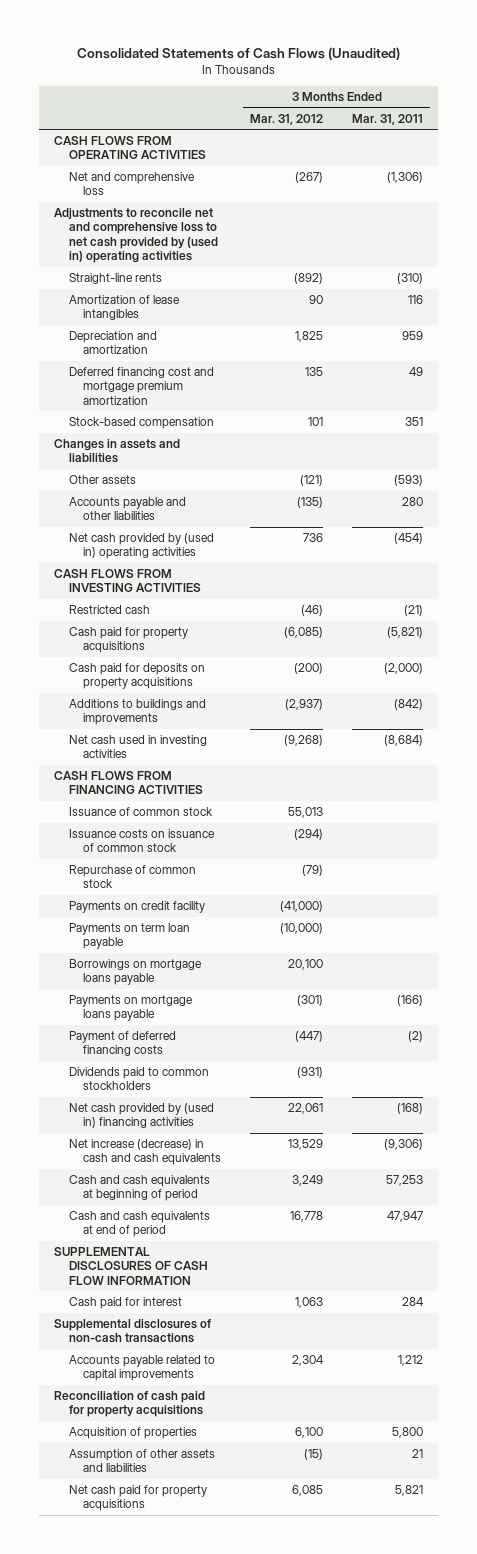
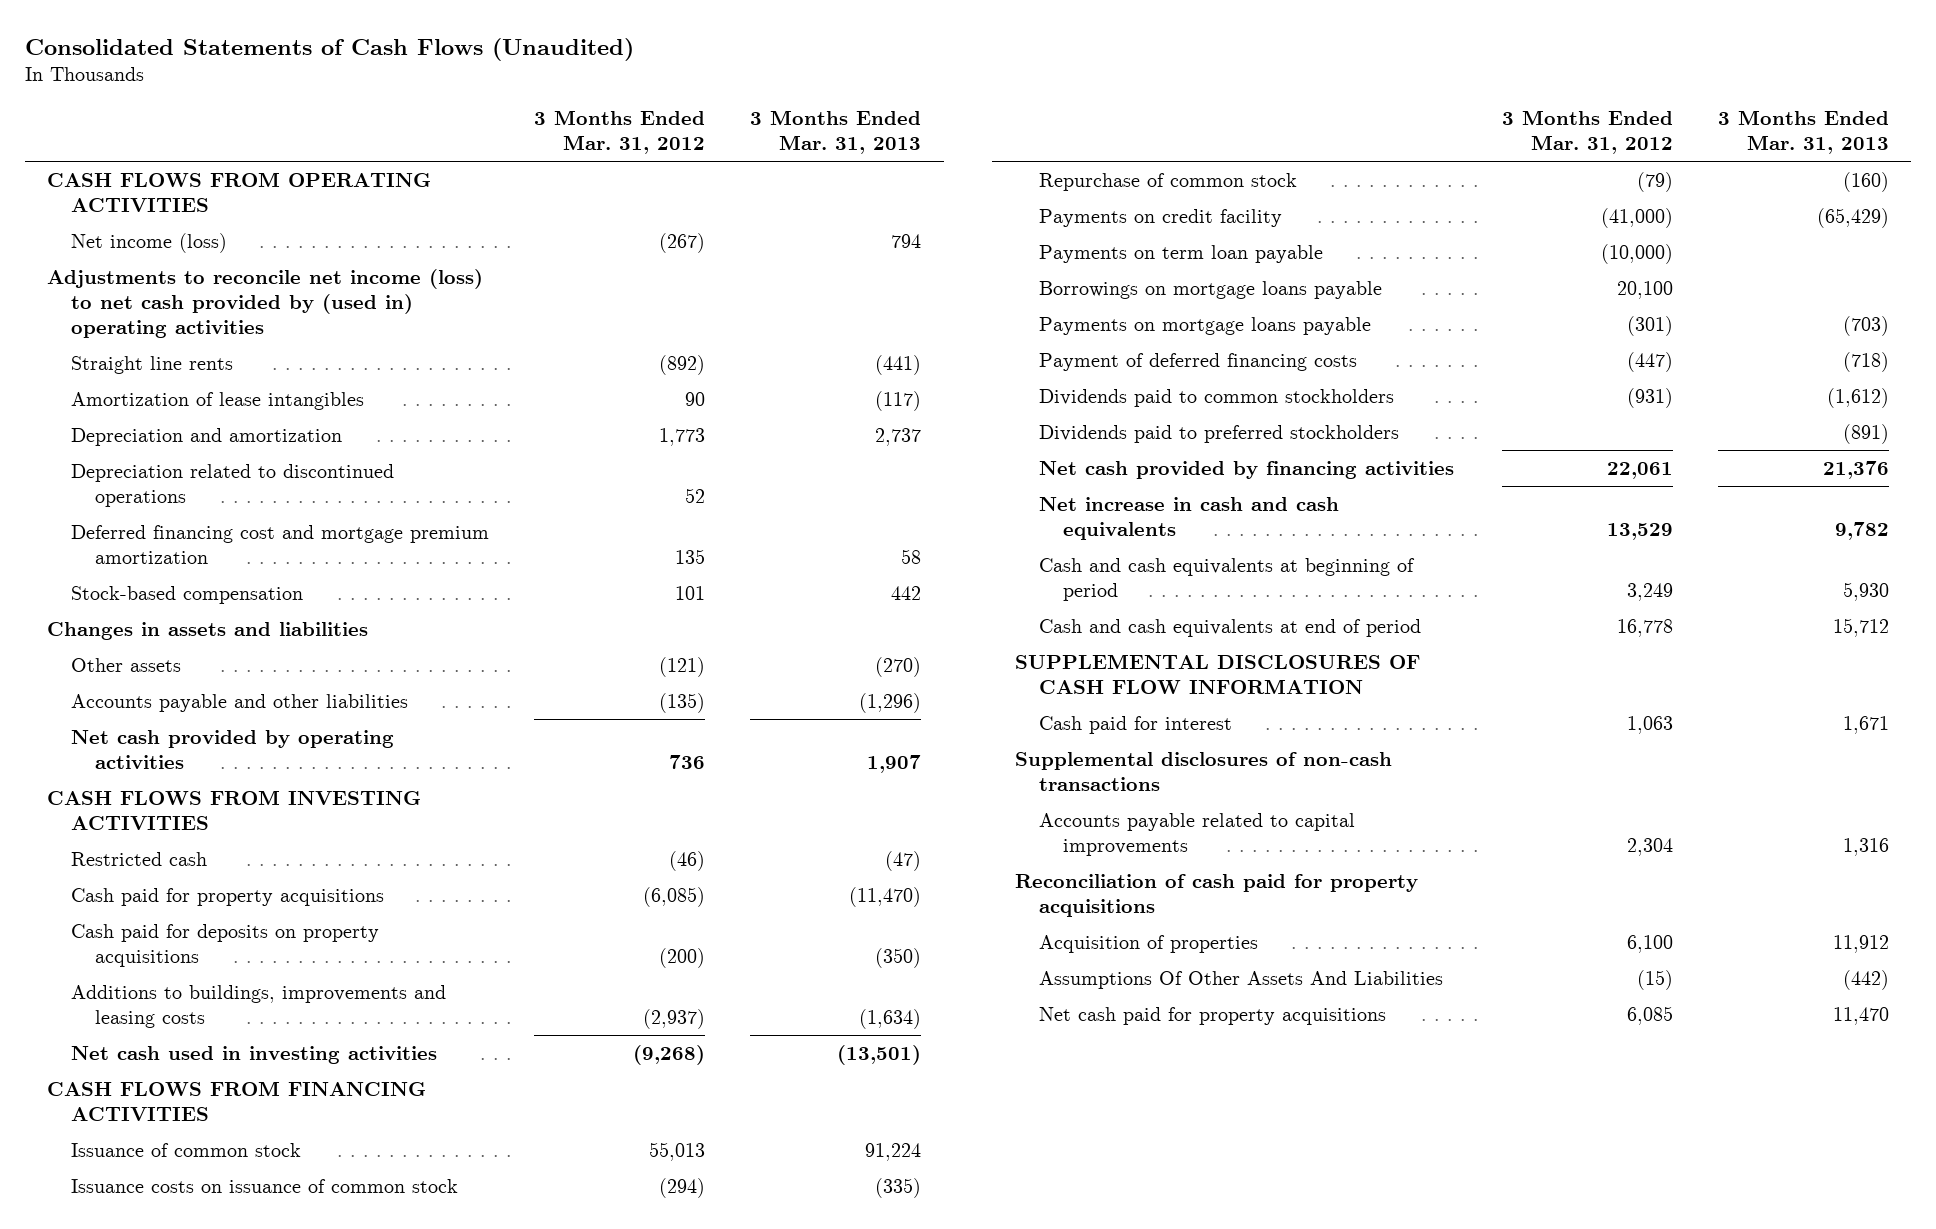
[352,113,424,125] Mar. 31, 2011 -> none
none -> [750,109,922,155] 3 Months Ended Mar. 31, 2013
[68,172,195,196] Net and comprehensive loss -> [71,232,228,253] Net income (loss)
[53,208,218,264] Adjustments to reconcile net and comprehensive loss to net cash provided by (used in) operating activities -> [47,268,484,338] Adjustments to reconcile net income (loss) to net cash provided by (used in) operating activities
[68,273,162,285] Straight-line rents -> [71,355,234,374] Straight line rents
[295,331,324,343] 1,825 -> [659,427,706,446] 1,773
none -> [71,463,395,507] Depreciation related to discontinued operations
[68,533,214,560] Net cash provided by (used in) operating activities -> [71,729,395,769] Net cash provided by operating activities
[68,699,206,726] Additions to buildings and improvements -> [71,984,447,1028] Additions to buildings, improvements and leasing costs
none -> [1038,424,1399,443] Dividends paid to preferred stockholders
[68,1103,214,1129] Net cash provided by (used in) financing activities -> [1038,460,1454,479] Net cash provided by financing activities
[68,1139,222,1166] Net increase (decrease) in cash and cash equivalents -> [1038,496,1339,540] Net increase in cash and cash equivalents
[68,1449,215,1473] Assumption of other assets and liabilities -> [1038,970,1443,989] Assumptions Of Other Assets And Liabilities

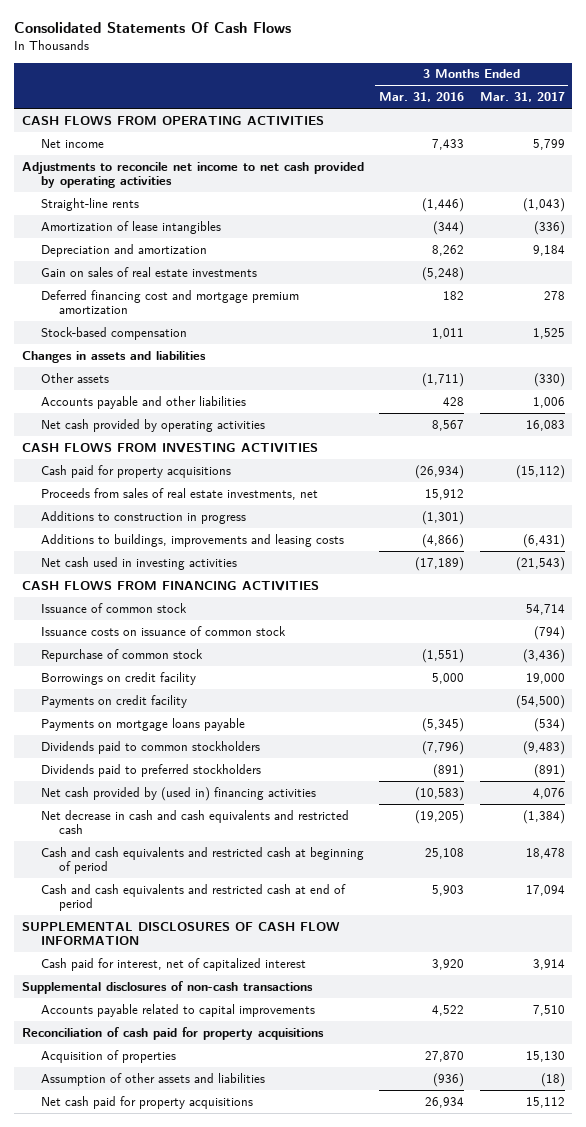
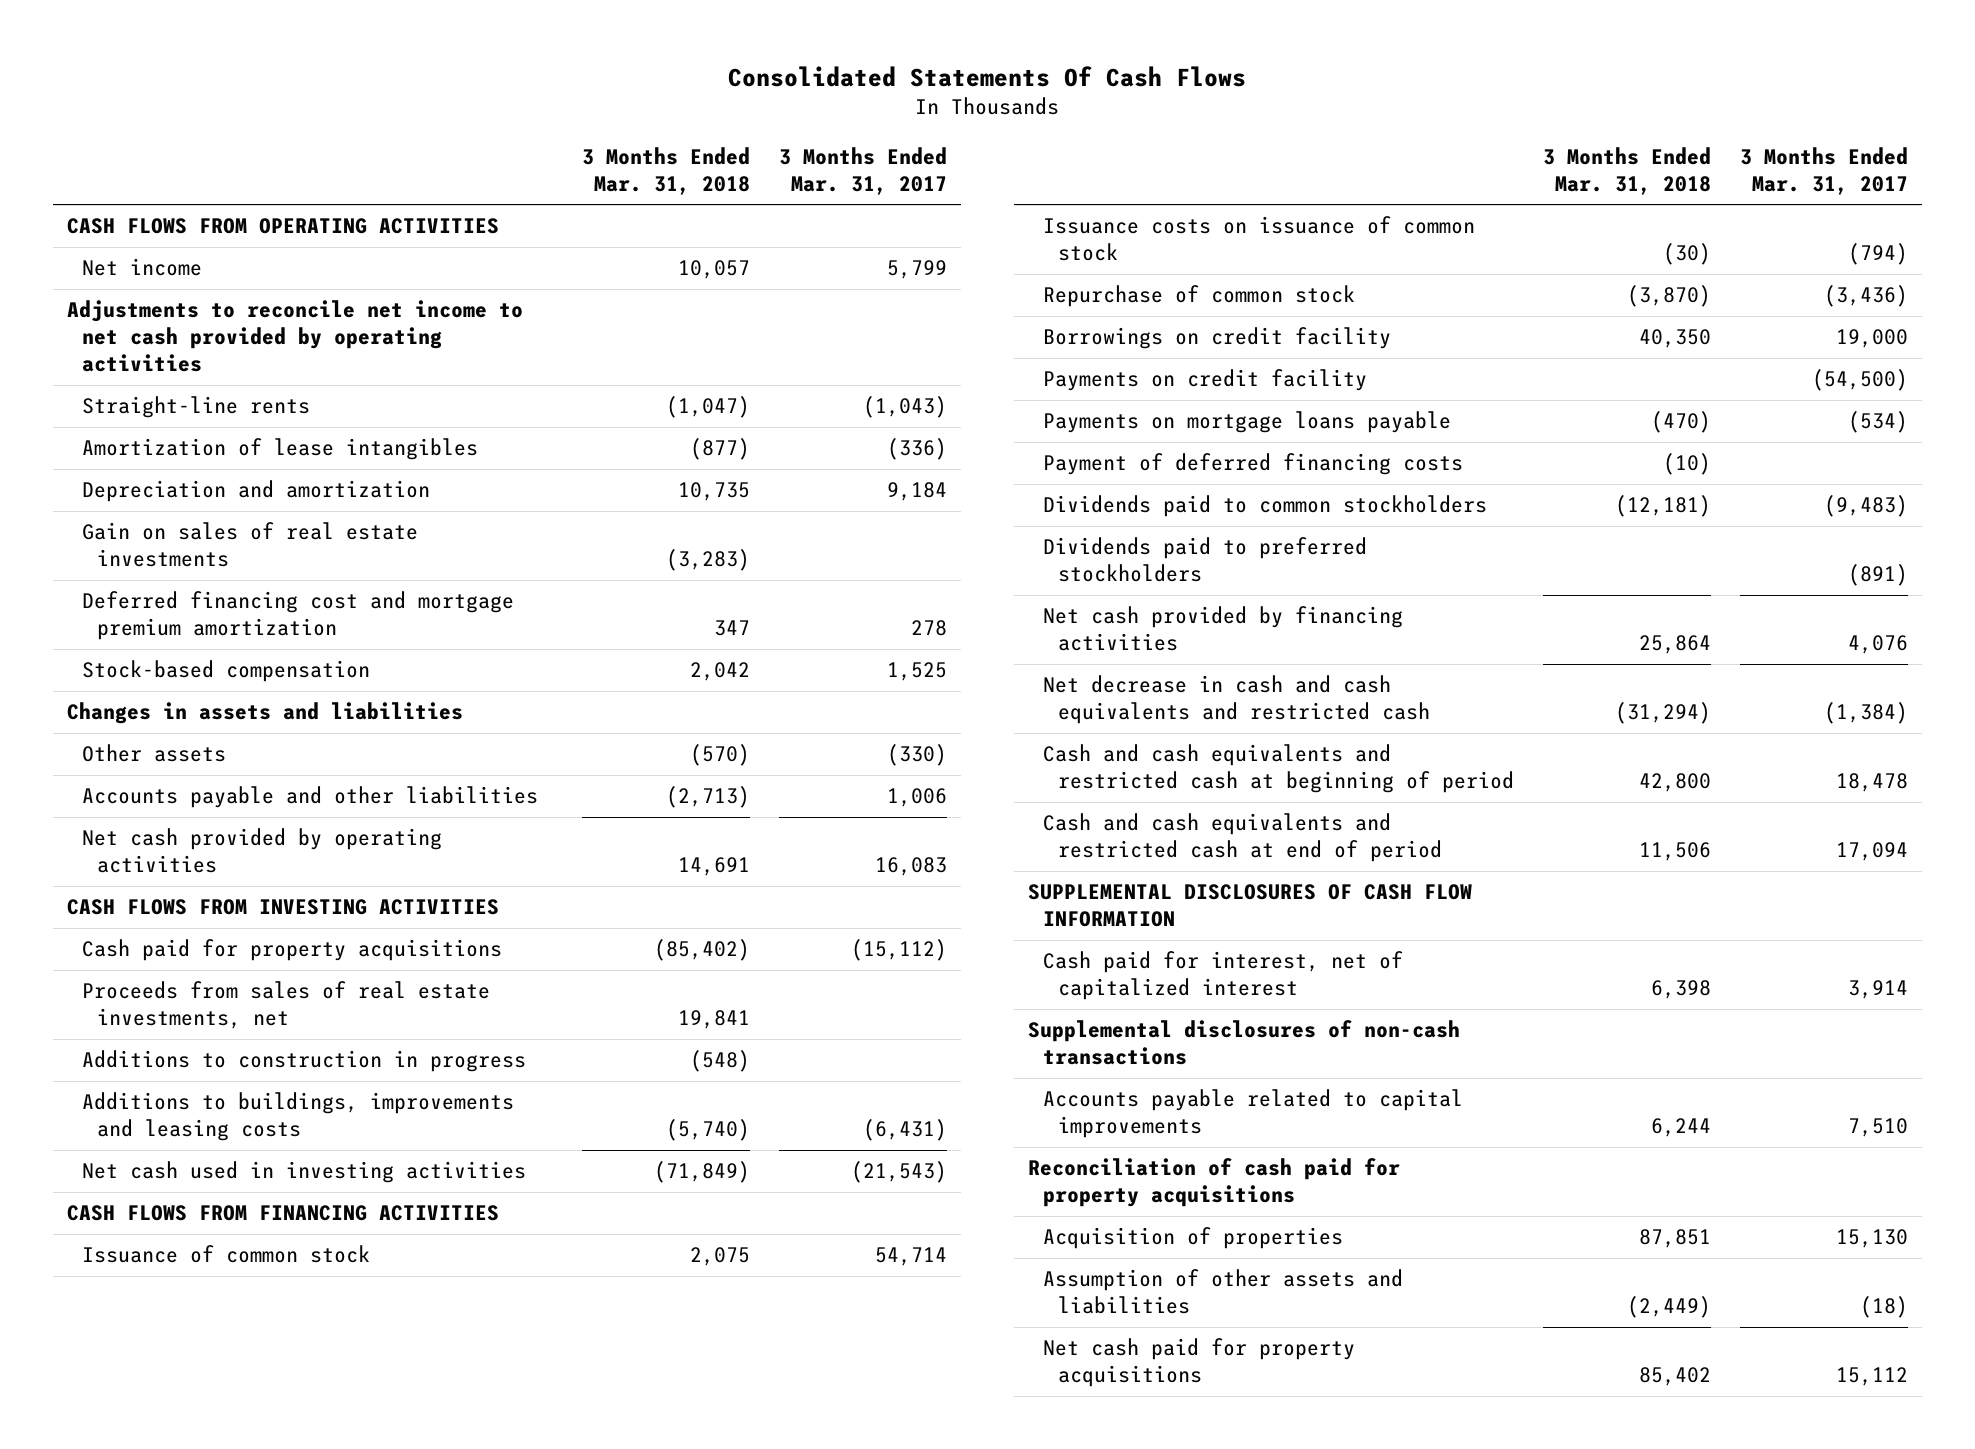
[379,92,465,103] Mar. 31, 2016 -> none
none -> [581,146,750,195] 3 Months Ended Mar. 31, 2018
none -> [1043,453,1464,476] Payment of deferred financing costs
[40,786,316,801] Net cash provided by (used in) financing activities -> [1043,606,1404,652] Net cash provided by financing activities

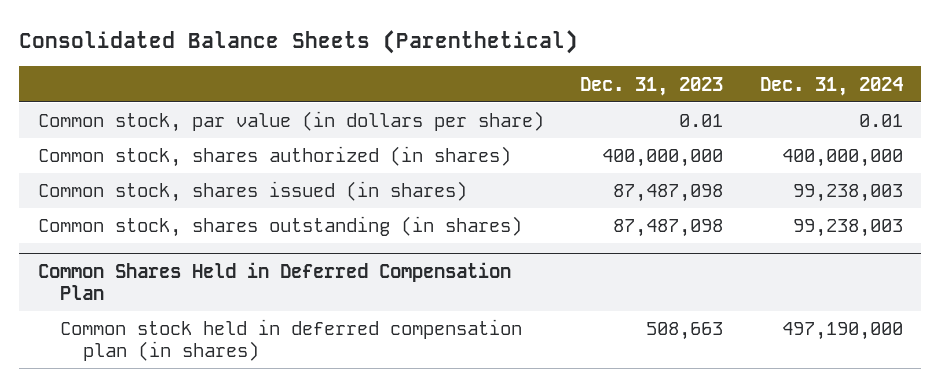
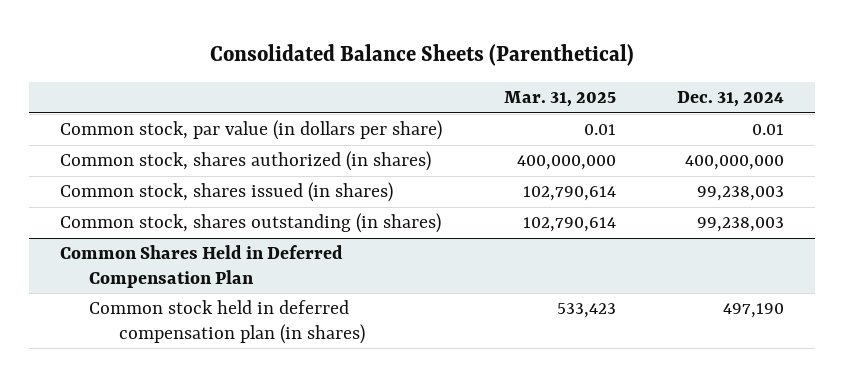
[580,76,724,96] Dec. 31, 2023 -> none
none -> [503,91,616,108] Mar. 31, 2025
[781,322,903,341] 497,190,000 -> [723,303,785,319] 497,190

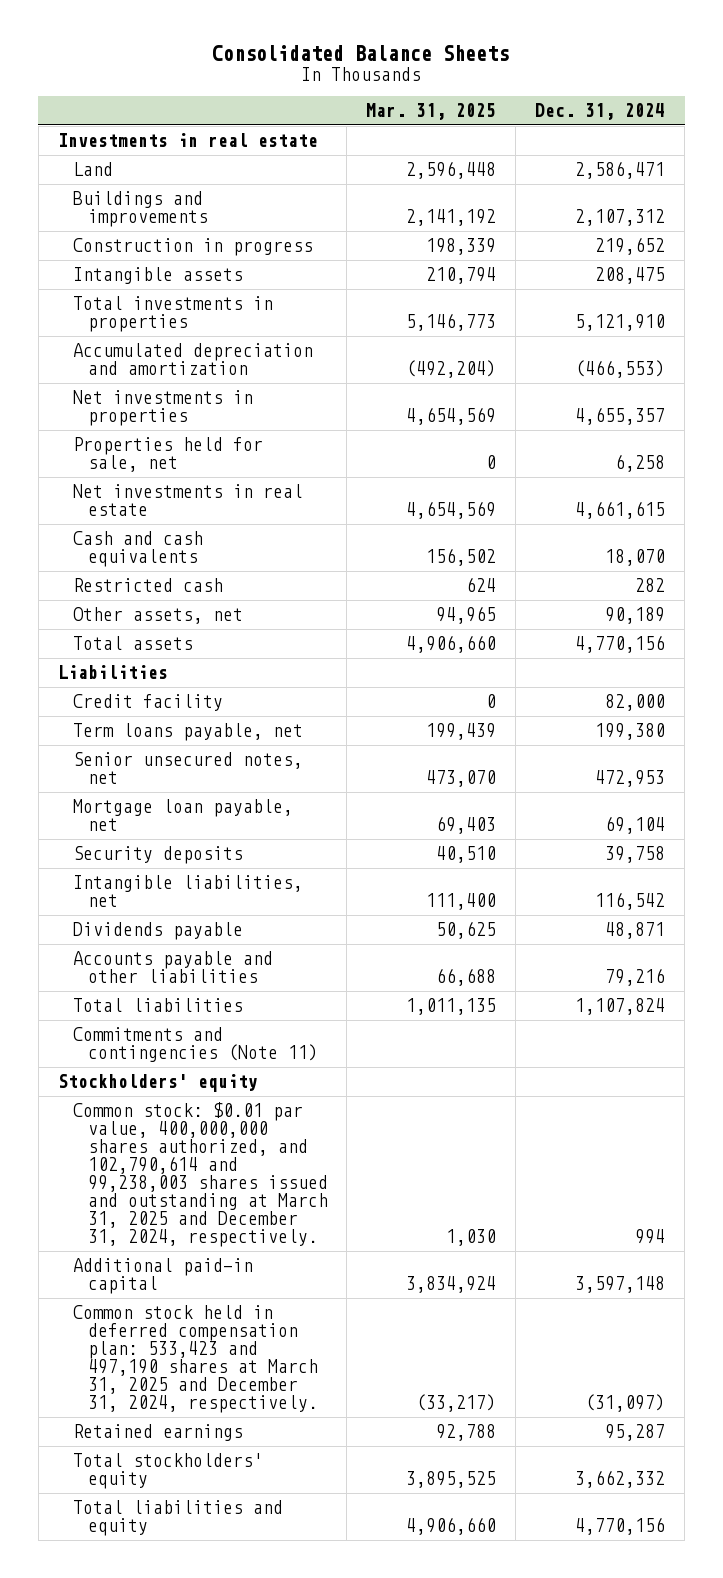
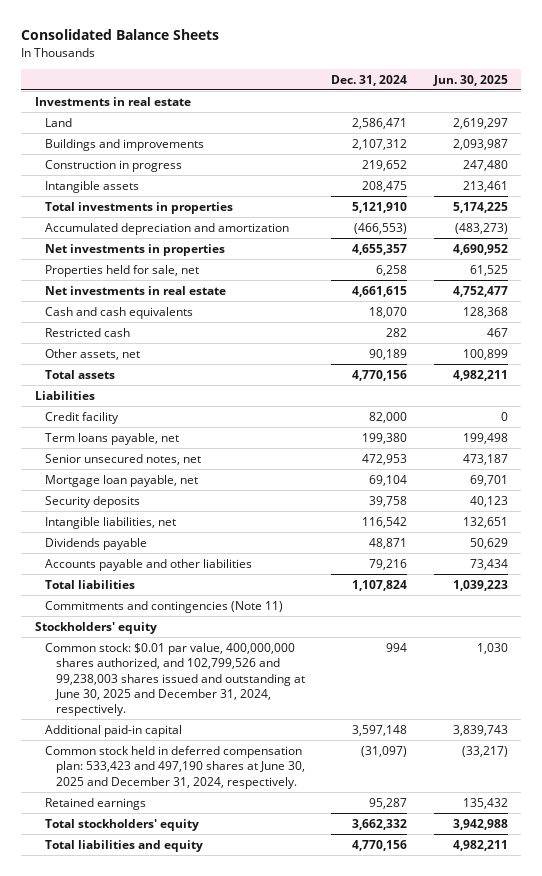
[366,103,497,121] Mar. 31, 2025 -> none
none -> [432,74,508,86] Jun. 30, 2025
[72,1102,328,1248] Common stock: $0.01 par value, 400,000,000 shares authorized, and 102,790,614 and 99,238,003 shares issued and outstanding at March 31, 2025 and December 31, 2024, respectively. -> [45,642,306,717] Common stock: $0.01 par value, 400,000,000 shares authorized, and 102,799,526 and 99,238,003 shares issued and outstanding at June 30, 2025 and December 31, 2024, respectively.
[72,1305,318,1414] Common stock held in deferred compensation plan: 533,423 and 497,190 shares at March 31, 2025 and December 31, 2024, respectively. -> [45,745,306,789] Common stock held in deferred compensation plan: 533,423 and 497,190 shares at June 30, 2025 and December 31, 2024, respectively.

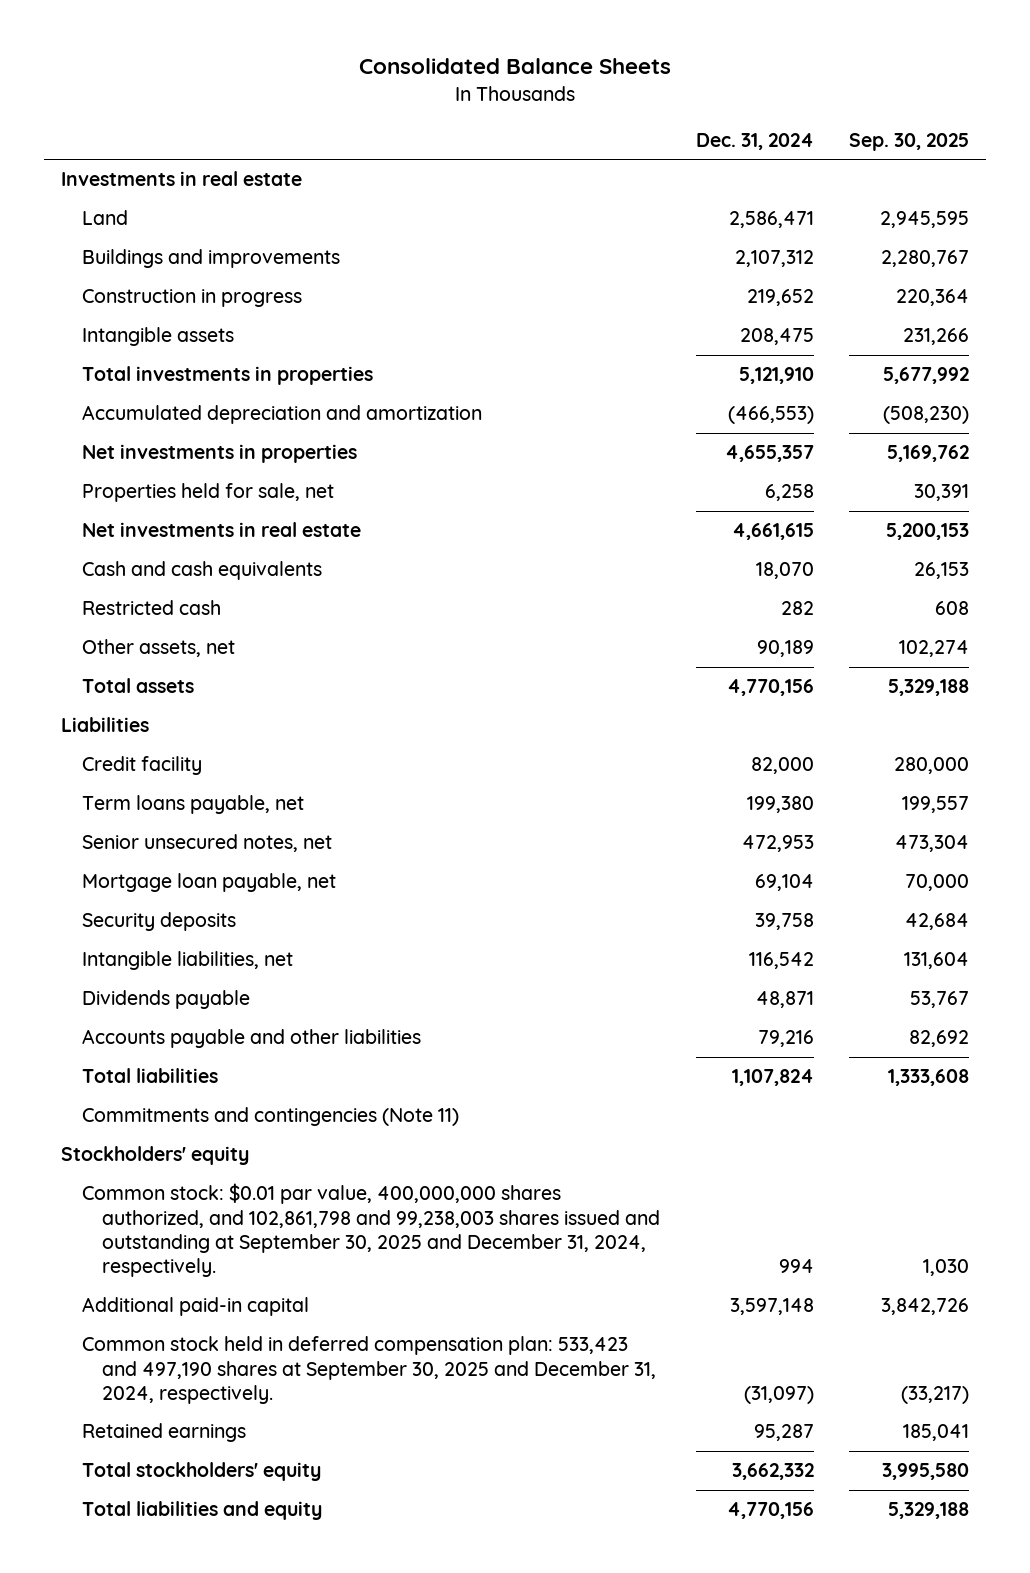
[432,74,508,86] Jun. 30, 2025 -> none
none -> [848,133,969,152] Sep. 30, 2025
[45,642,306,717] Common stock: $0.01 par value, 400,000,000 shares authorized, and 102,799,526 and 99,238,003 shares issued and outstanding at June 30, 2025 and December 31, 2024, respectively. -> [81,1183,661,1278] Common stock: $0.01 par value, 400,000,000 shares authorized, and 102,861,798 and 99,238,003 shares issued and outstanding at September 30, 2025 and December 31, 2024, respectively.
[45,745,306,789] Common stock held in deferred compensation plan: 533,423 and 497,190 shares at June 30, 2025 and December 31, 2024, respectively. -> [81,1336,657,1404] Common stock held in deferred compensation plan: 533,423 and 497,190 shares at September 30, 2025 and December 31, 2024, respectively.

